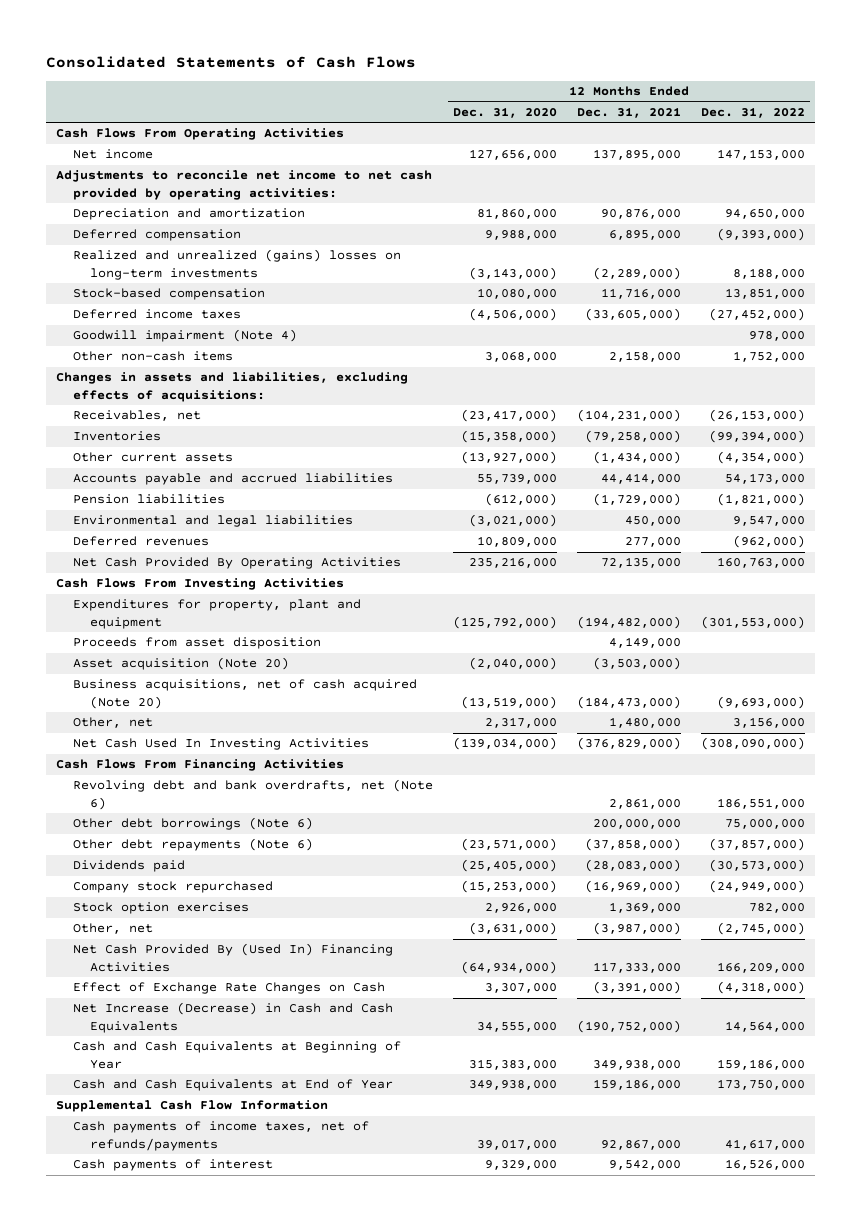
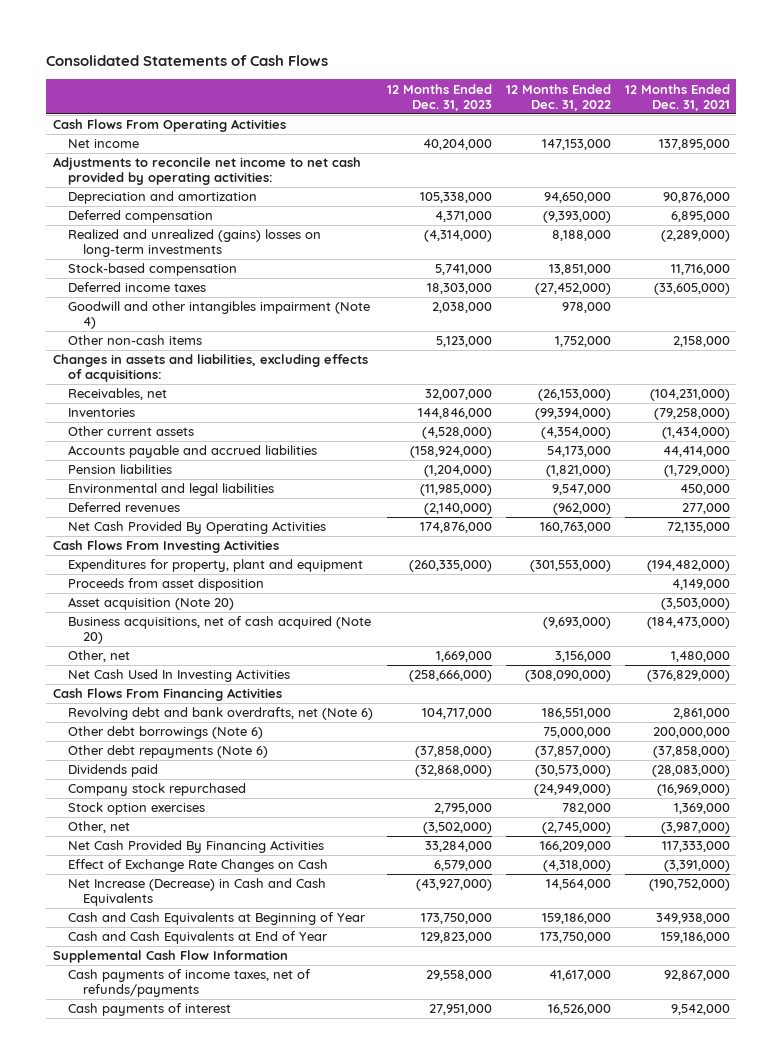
[453,107,558,119] Dec. 31, 2020 -> none
none -> [386,83,492,111] 12 Months Ended Dec. 31, 2023
[73,329,298,343] Goodwill impairment (Note 4) -> [67,301,370,330] Goodwill and other intangibles impairment (Note 4)
[73,943,394,972] Net Cash Provided By (Used In) Financing Activities -> [67,840,324,854] Net Cash Provided By Financing Activities

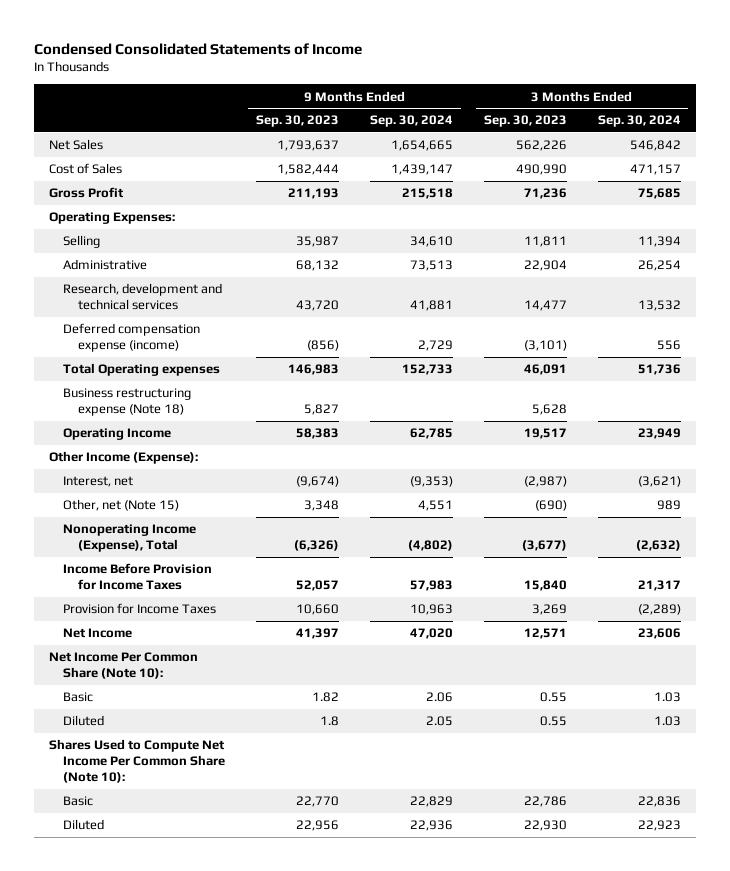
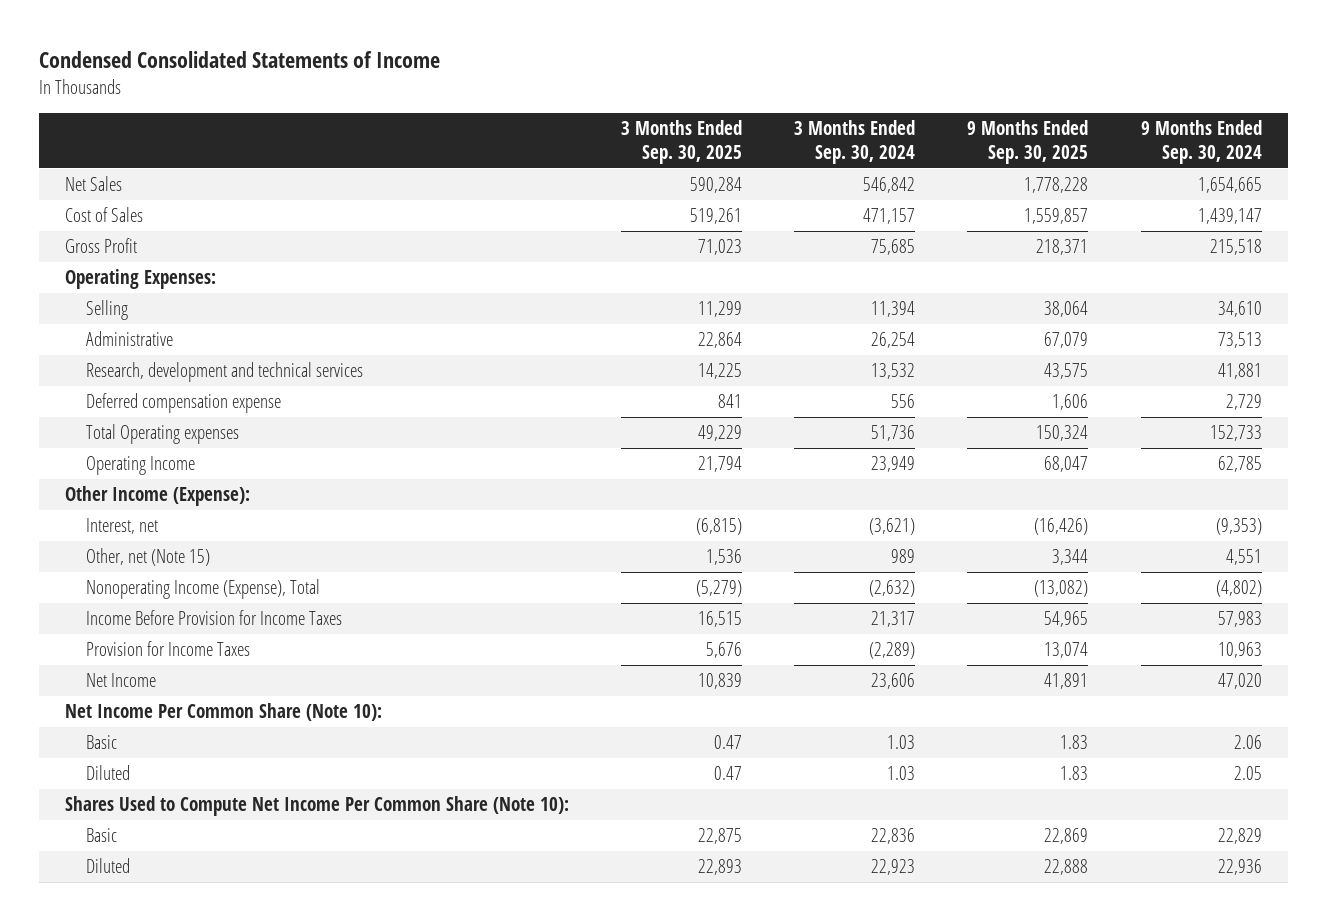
[256,115,340,128] Sep. 30, 2023 -> none
[483,115,567,128] Sep. 30, 2023 -> none
none -> [620,119,742,164] 3 Months Ended Sep. 30, 2025
none -> [967,119,1089,164] 9 Months Ended Sep. 30, 2025
[63,323,201,353] Deferred compensation expense (income) -> [85,393,281,414] Deferred compensation expense
[63,388,192,417] Business restructuring expense (Note 18) -> none

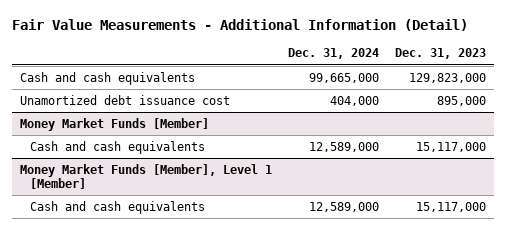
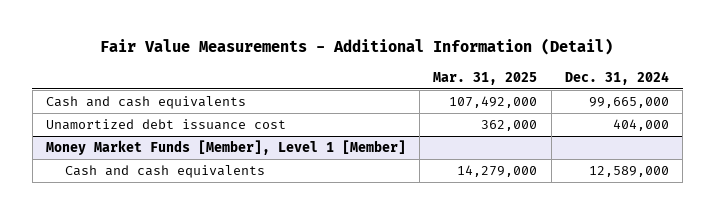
[394,48,486,60] Dec. 31, 2023 -> none
none -> [433,71,538,85] Mar. 31, 2025
[20,117,210,131] Money Market Funds [Member] -> none
[30,140,206,154] Cash and cash equivalents -> none

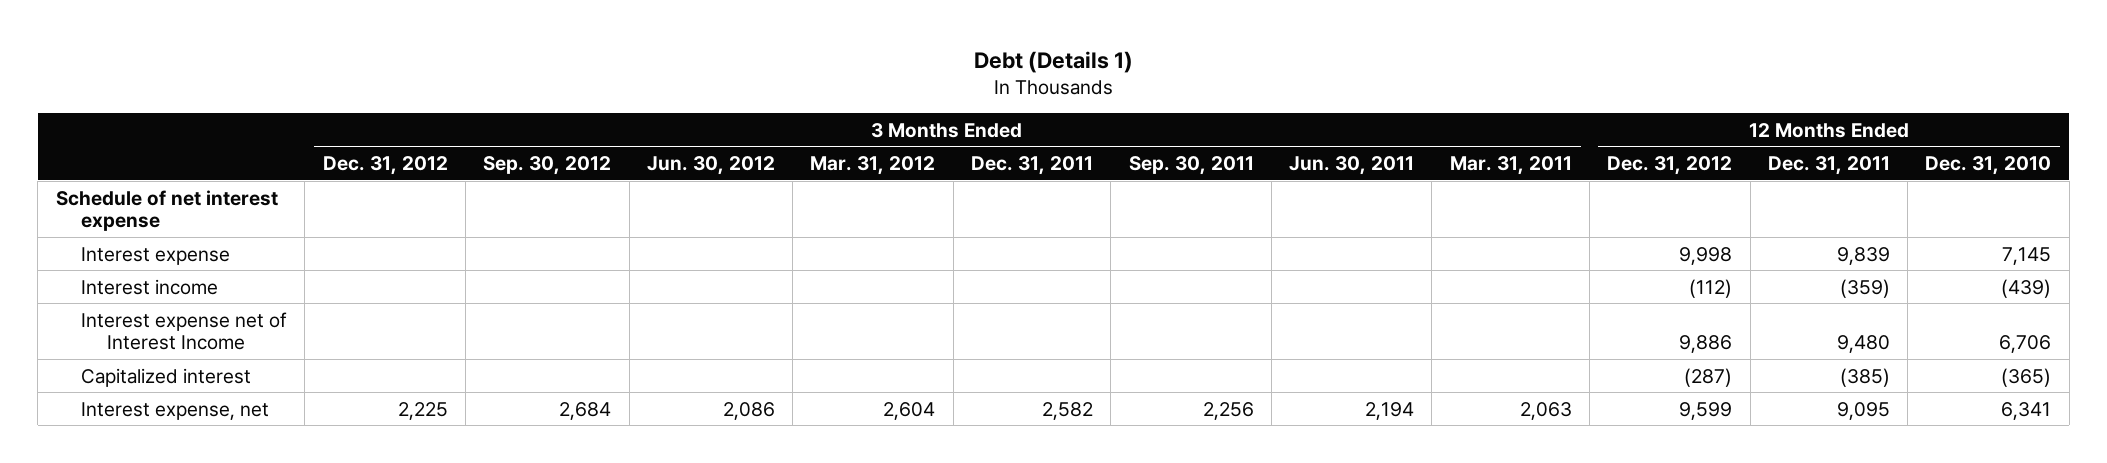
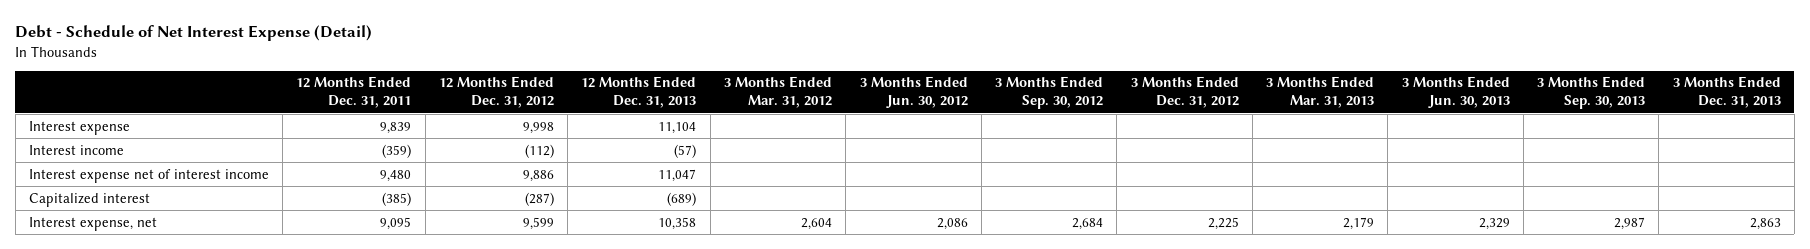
[973,50,1133,73] Debt (Details 1) -> [15,25,373,42] Debt - Schedule of Net Interest Expense (Detail)
[971,156,1094,176] Dec. 31, 2011 -> none
[1128,156,1254,176] Sep. 30, 2011 -> none
[1289,156,1415,176] Jun. 30, 2011 -> none
[1449,156,1572,176] Mar. 31, 2011 -> none
[1925,156,2052,176] Dec. 31, 2010 -> none
none -> [581,76,697,109] 12 Months Ended Dec. 31, 2013
none -> [1266,76,1375,109] 3 Months Ended Mar. 31, 2013
none -> [1401,76,1510,109] 3 Months Ended Jun. 30, 2013
none -> [1537,76,1646,110] 3 Months Ended Sep. 30, 2013
none -> [1672,76,1781,109] 3 Months Ended Dec. 31, 2013
[55,189,278,232] Schedule of net interest expense -> none
[81,311,288,351] Interest expense net of Interest Income -> [28,168,269,183] Interest expense net of interest income

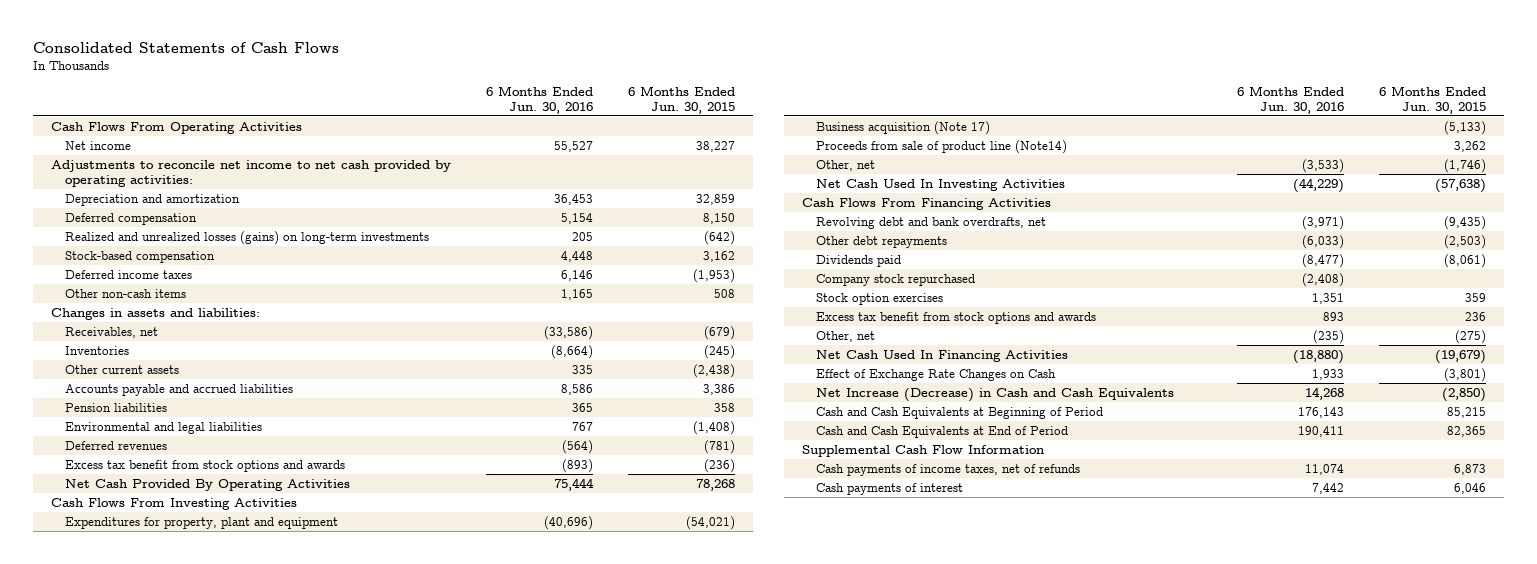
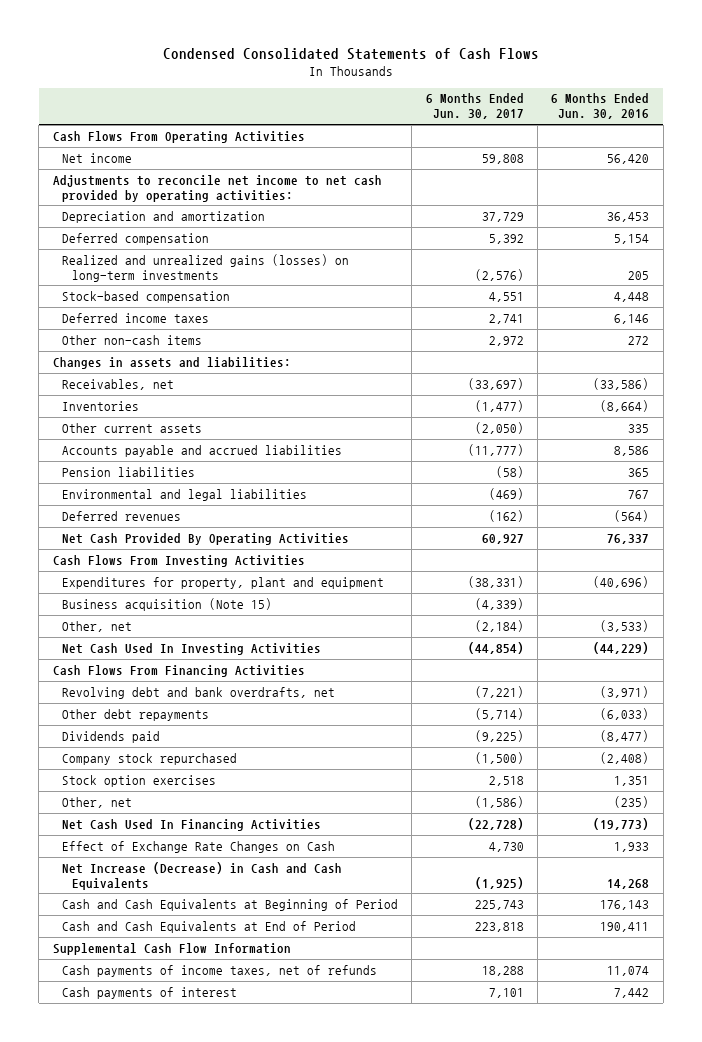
[33,41,340,53] Consolidated Statements of Cash Flows -> [163,48,540,61] Condensed Consolidated Statements of Cash Flows
[628,85,736,114] 6 Months Ended Jun. 30, 2015 -> none
none -> [425,93,524,120] 6 Months Ended Jun. 30, 2017
[554,140,594,152] 55,527 -> [607,153,650,164] 56,420
[64,230,429,245] Realized and unrealized losses (gains) on long-term investments -> [62,253,350,282] Realized and unrealized gains (losses) on long-term investments
[561,288,594,300] 1,165 -> [628,335,650,345] 272
[64,459,345,472] Excess tax benefit from stock options and awards -> none
[554,477,595,491] 75,444 -> [607,533,650,544] 76,337
[815,139,1067,154] Proceeds from sale of product line (Note14) -> none
[815,120,990,135] Business acquisition (Note 17) -> [62,597,273,611] Business acquisition (Note 15)
[815,311,1096,324] Excess tax benefit from stock options and awards -> none
[1293,349,1345,364] (18,880) -> [593,817,650,830] (19,773)

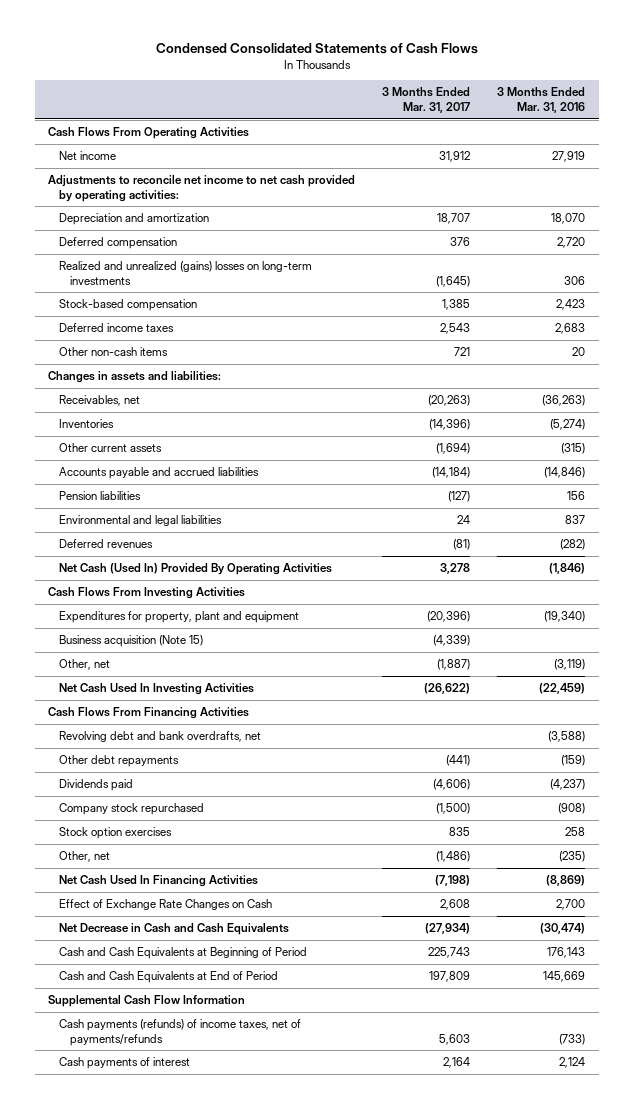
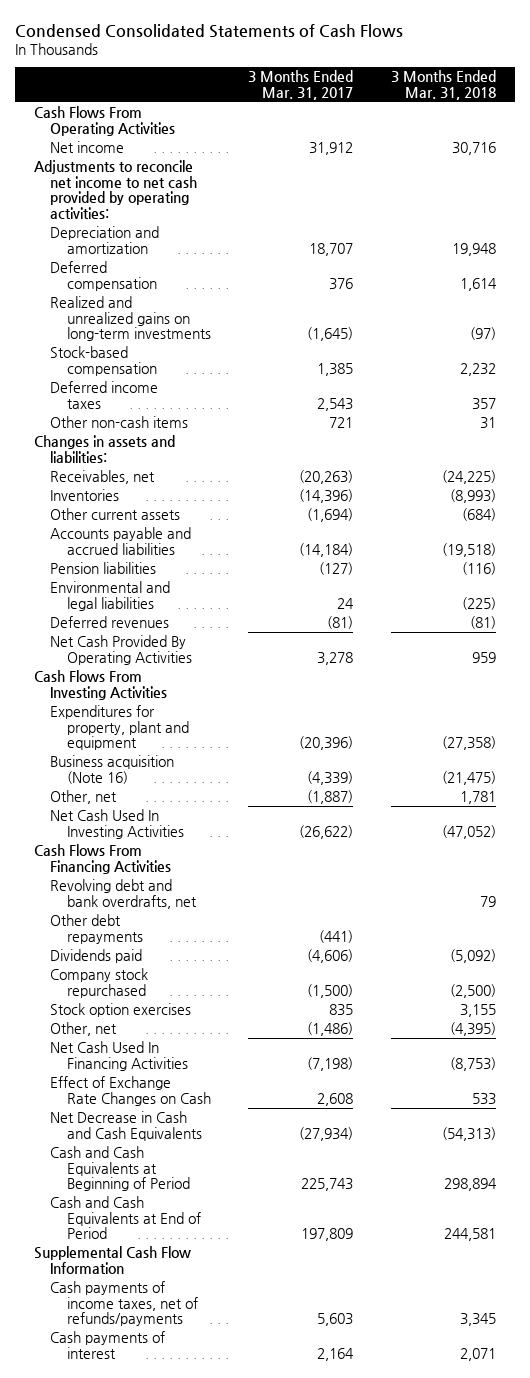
[497,87,586,114] 3 Months Ended Mar. 31, 2016 -> none
none -> [390,70,496,101] 3 Months Ended Mar. 31, 2018
[59,261,313,285] Realized and unrealized (gains) losses on long-term investments -> [50,296,211,342] Realized and unrealized gains on long-term investments
[59,563,333,576] Net Cash (Used In) Provided By Operating Activities -> [50,635,192,665] Net Cash Provided By Operating Activities
[59,635,204,648] Business acquisition (Note 15) -> [50,755,175,784] Business acquisition (Note 16)
[59,1019,302,1046] Cash payments (refunds) of income taxes, net of payments/refunds -> [50,1281,198,1327] Cash payments of income taxes, net of refunds/payments

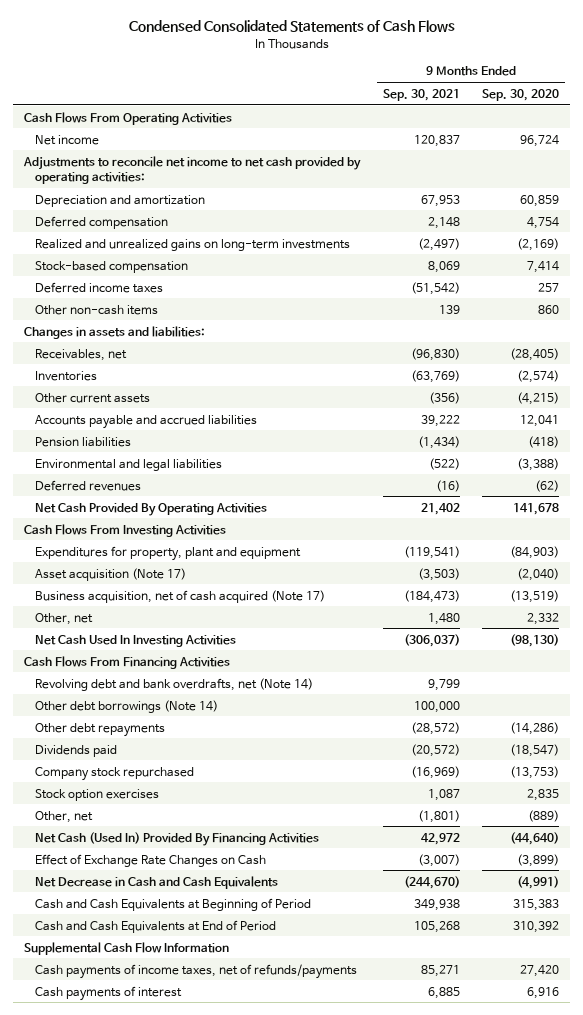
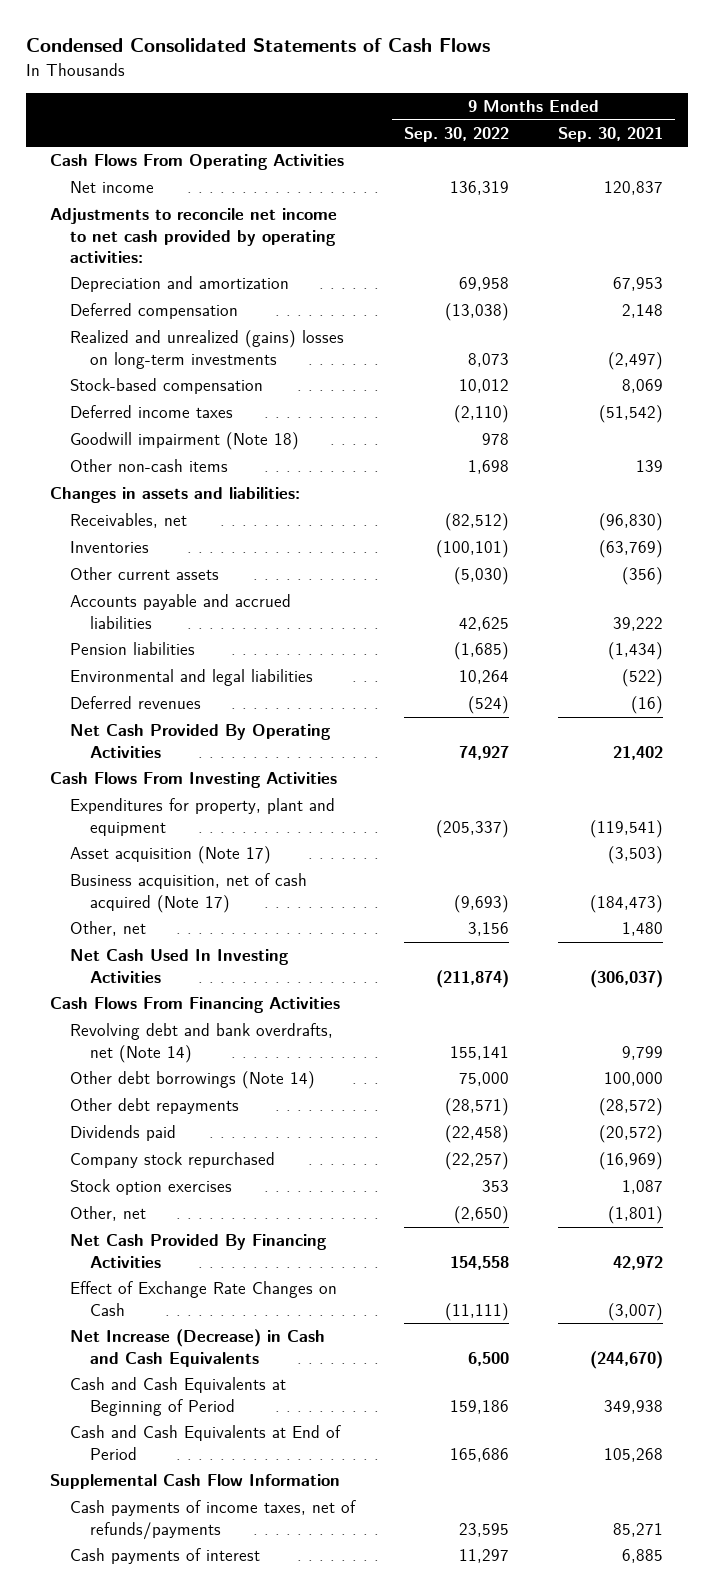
[482,88,560,101] Sep. 30, 2020 -> none
none -> [403,126,509,142] Sep. 30, 2022
[34,238,350,251] Realized and unrealized gains on long-term investments -> [69,330,344,369] Realized and unrealized (gains) losses on long-term investments
none -> [69,432,299,451] Goodwill impairment (Note 18)
[34,831,319,846] Net Cash (Used In) Provided By Financing Activities -> [69,1234,327,1268] Net Cash Provided By Financing Activities
[34,875,278,889] Net Decrease in Cash and Cash Equivalents -> [69,1329,325,1367] Net Increase (Decrease) in Cash and Cash Equivalents

